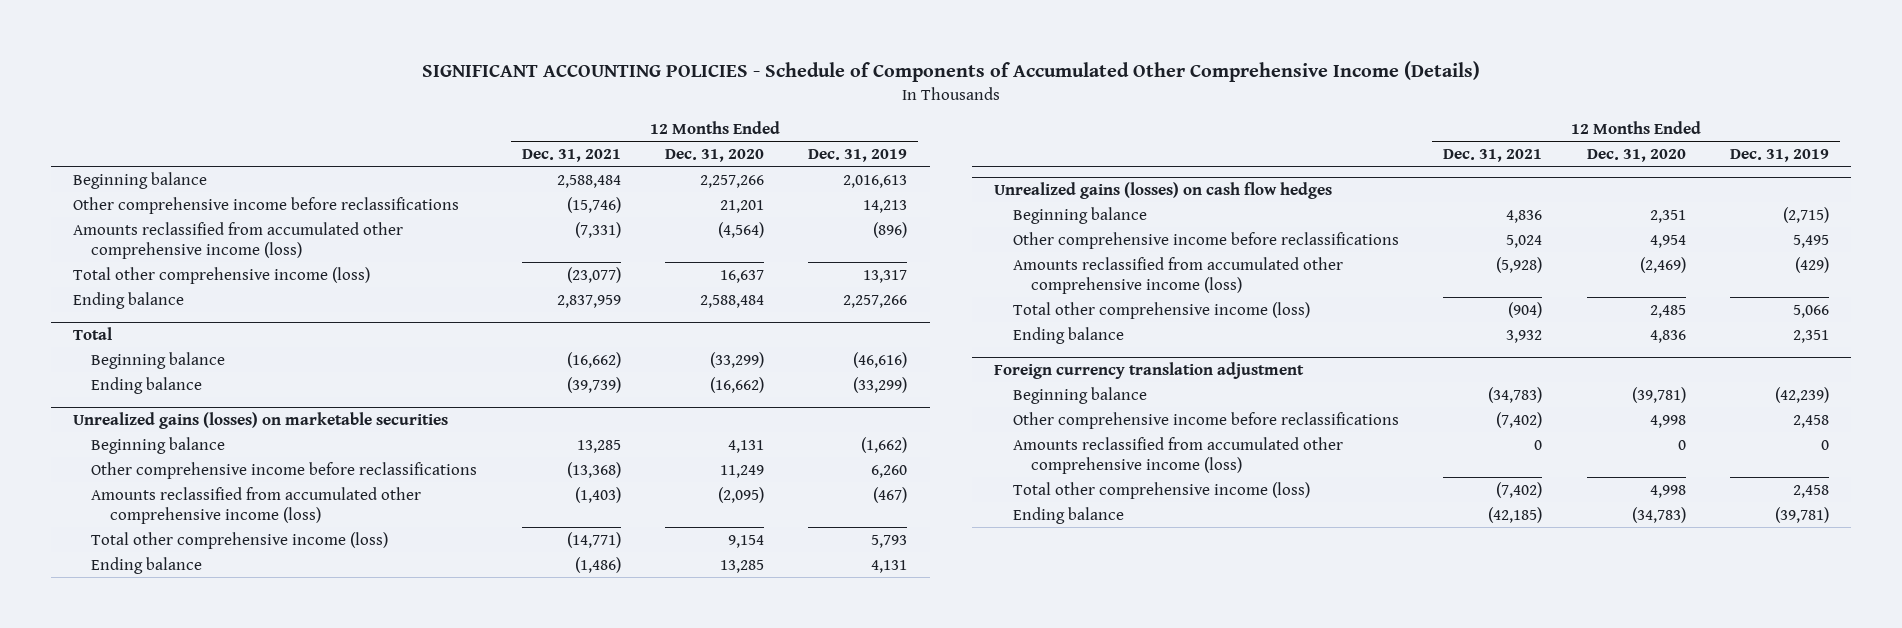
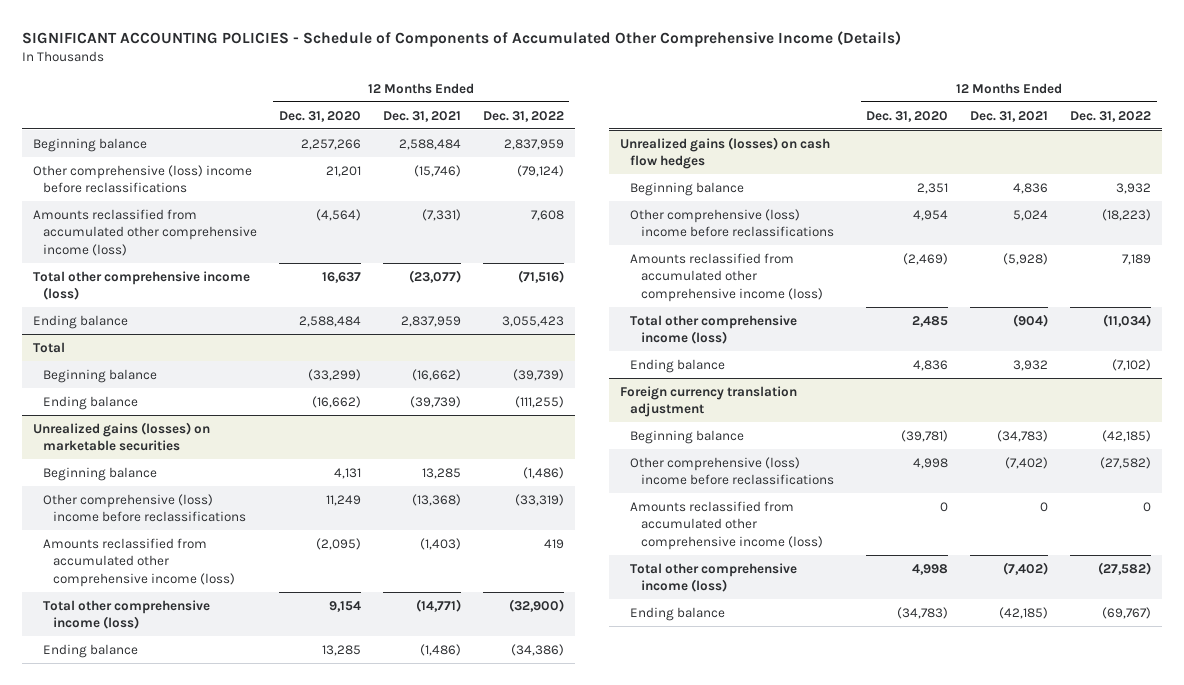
[808,149,908,163] Dec. 31, 2019 -> none
none -> [482,110,564,122] Dec. 31, 2022
[72,196,459,214] Other comprehensive income before reclassifications -> [32,164,252,194] Other comprehensive (loss) income before reclassifications
[91,461,478,479] Other comprehensive income before reclassifications -> [42,493,247,523] Other comprehensive (loss) income before reclassifications
[1012,231,1399,249] Other comprehensive income before reclassifications -> [630,208,834,238] Other comprehensive (loss) income before reclassifications
[1012,411,1399,429] Other comprehensive income before reclassifications -> [630,456,834,486] Other comprehensive (loss) income before reclassifications

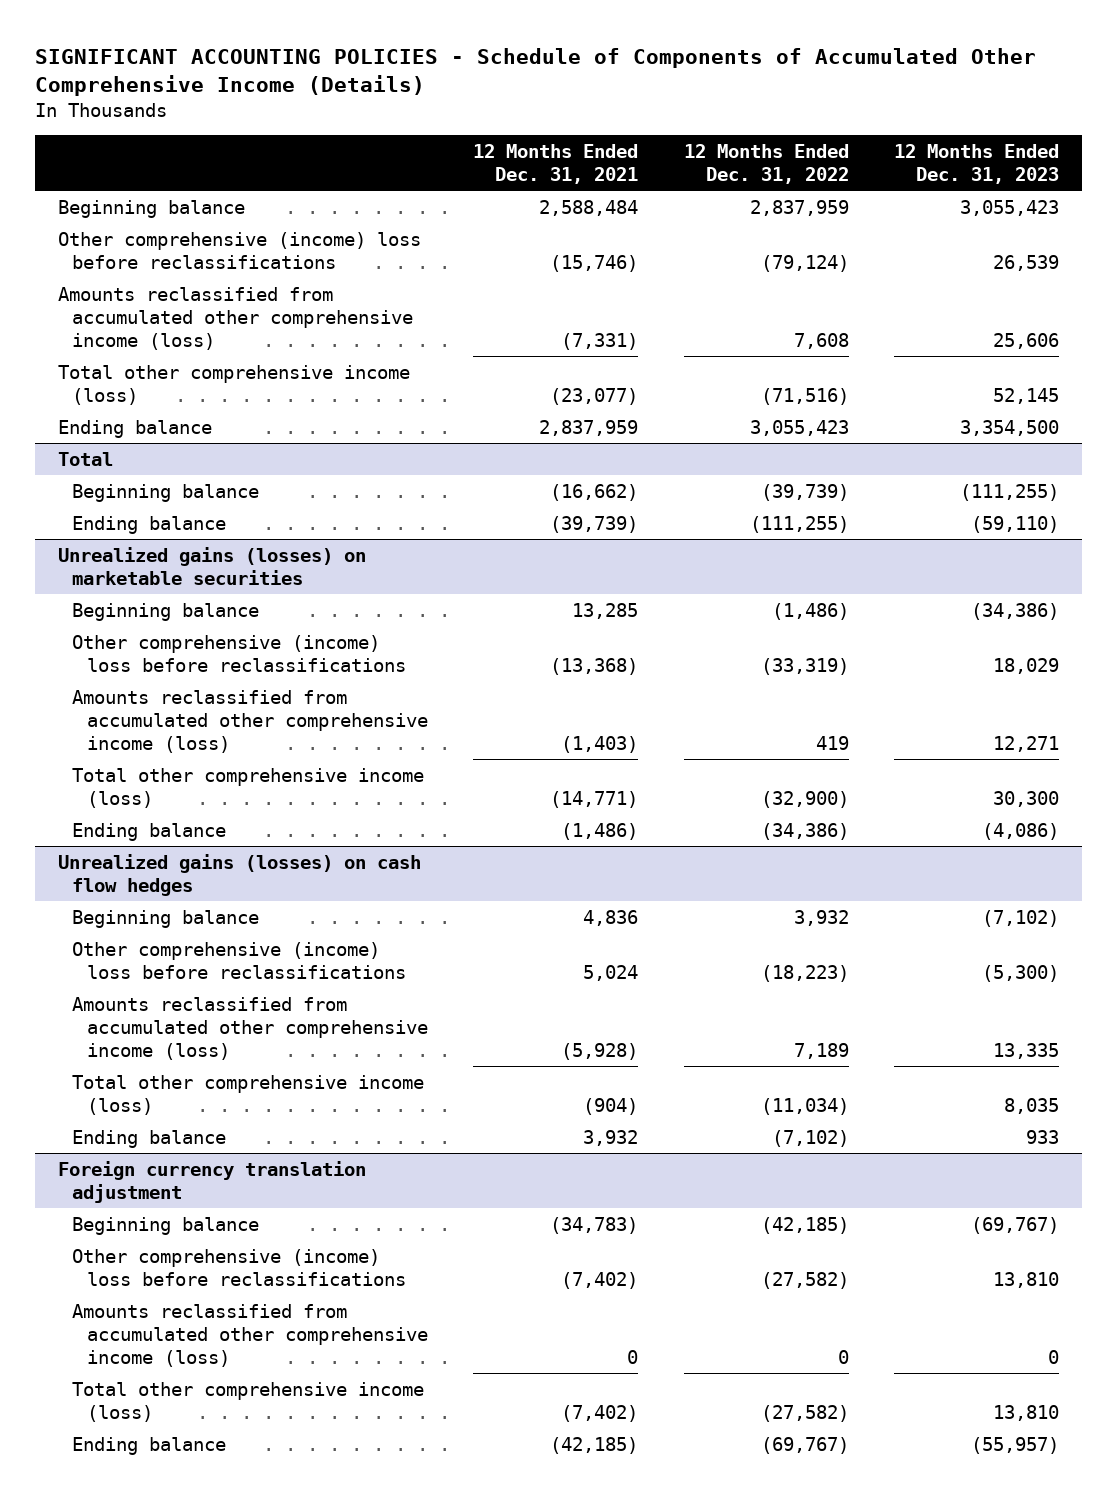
[278,110,361,122] Dec. 31, 2020 -> none
none -> [893,143,1059,184] 12 Months Ended Dec. 31, 2023
[32,164,252,194] Other comprehensive (loss) income before reclassifications -> [57,231,421,269] Other comprehensive (income) loss before reclassifications
[42,493,247,523] Other comprehensive (loss) income before reclassifications -> [72,634,406,672] Other comprehensive (income) loss before reclassifications
[630,208,834,238] Other comprehensive (loss) income before reclassifications -> [72,941,406,979] Other comprehensive (income) loss before reclassifications
[630,456,834,486] Other comprehensive (loss) income before reclassifications -> [72,1248,406,1286] Other comprehensive (income) loss before reclassifications

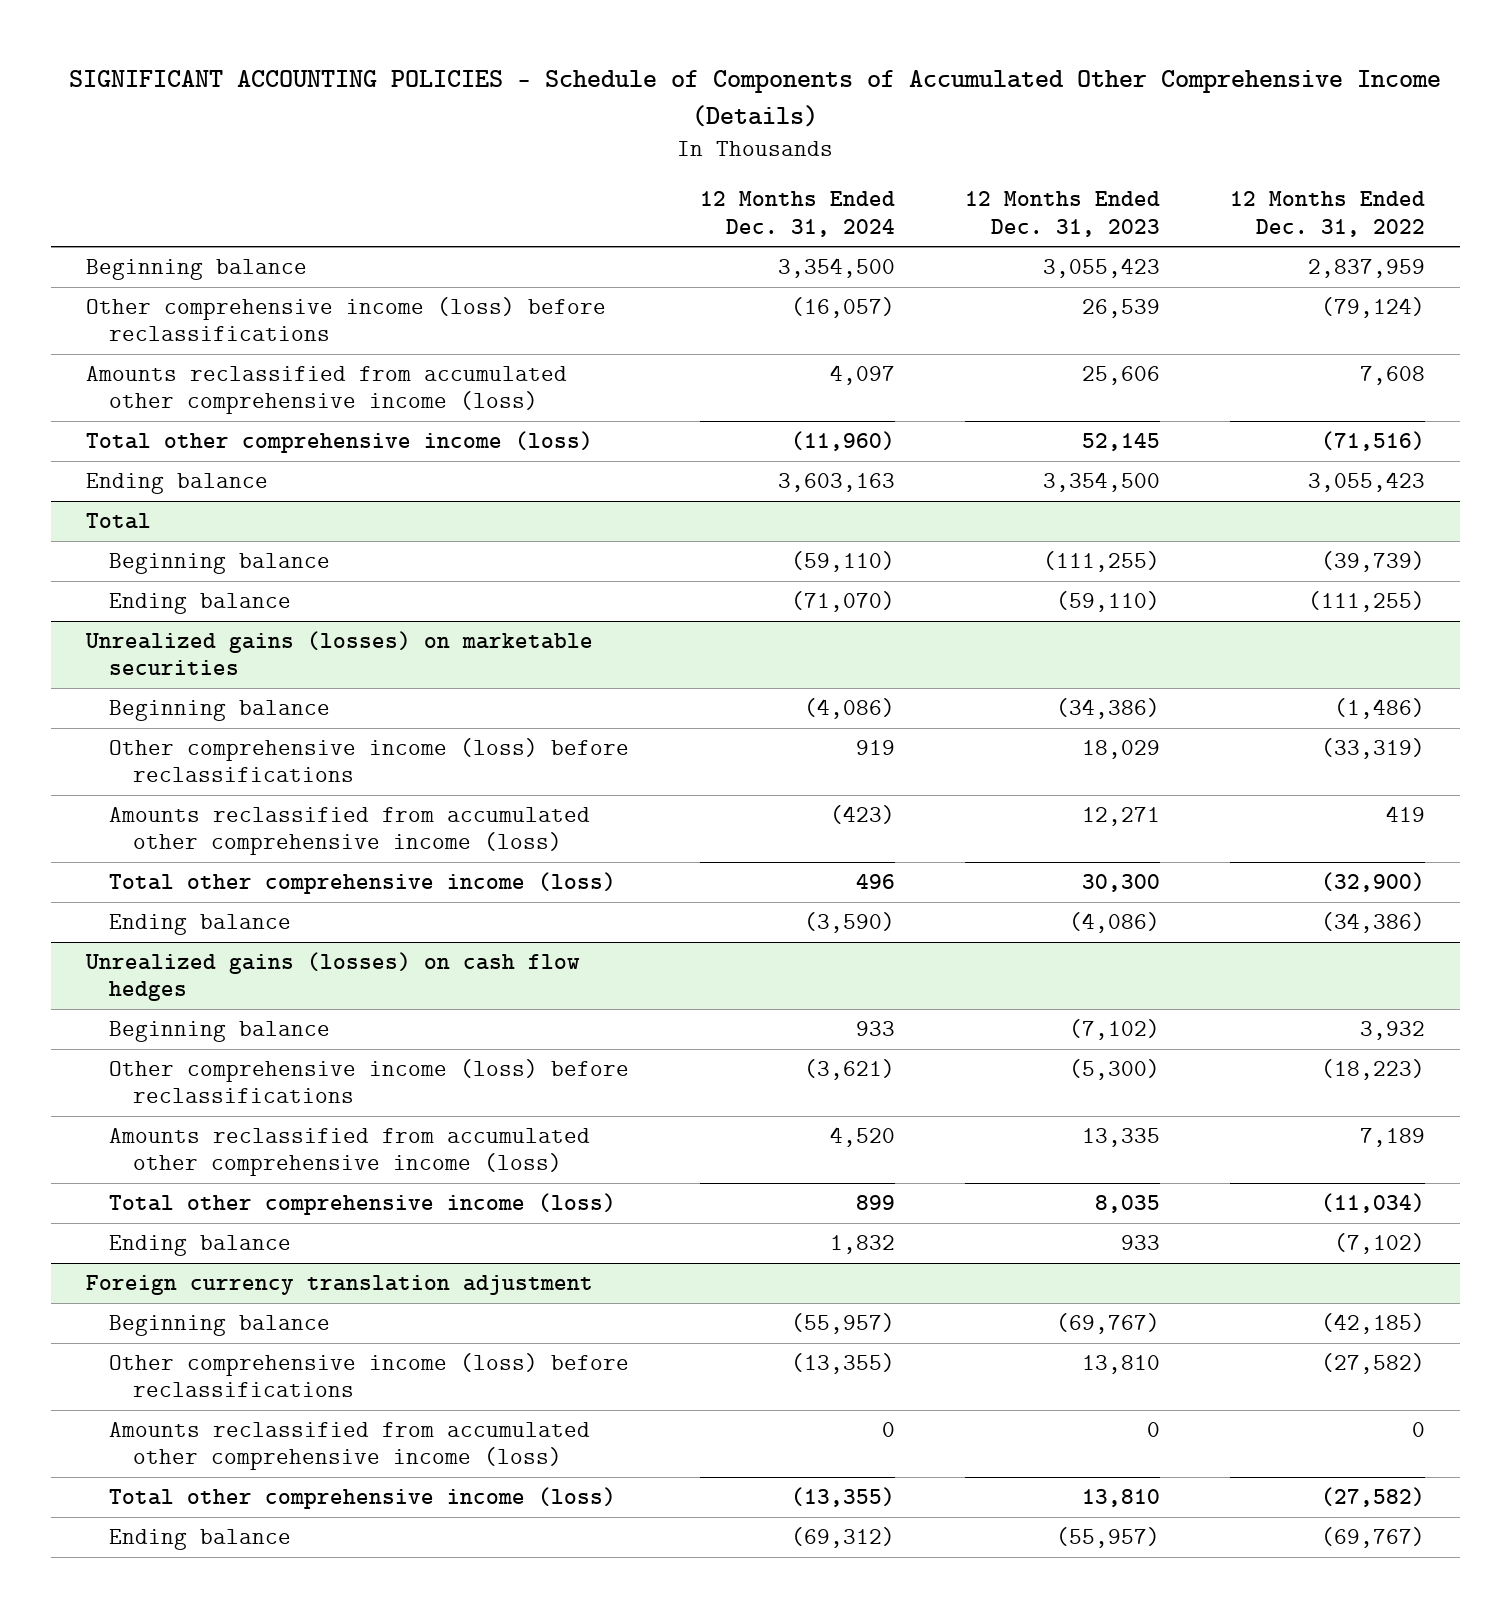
[473,143,639,184] 12 Months Ended Dec. 31, 2021 -> none
none -> [699,191,895,237] 12 Months Ended Dec. 31, 2024
[57,231,421,269] Other comprehensive (income) loss before reclassifications -> [85,297,606,342] Other comprehensive income (loss) before reclassifications
[72,634,406,672] Other comprehensive (income) loss before reclassifications -> [109,738,630,783] Other comprehensive income (loss) before reclassifications
[72,941,406,979] Other comprehensive (income) loss before reclassifications -> [109,1059,630,1104] Other comprehensive income (loss) before reclassifications
[72,1248,406,1286] Other comprehensive (income) loss before reclassifications -> [109,1353,630,1398] Other comprehensive income (loss) before reclassifications

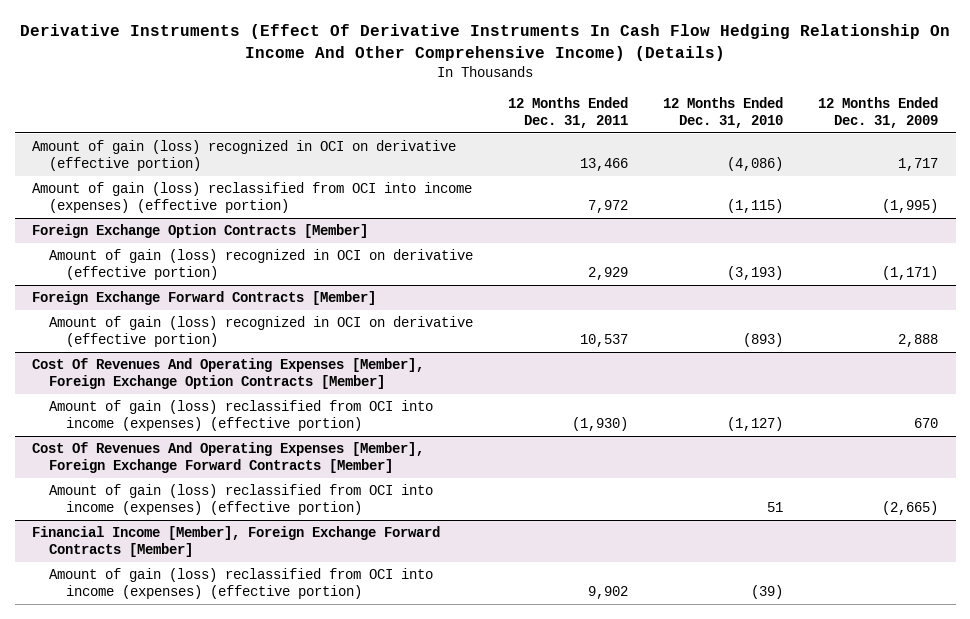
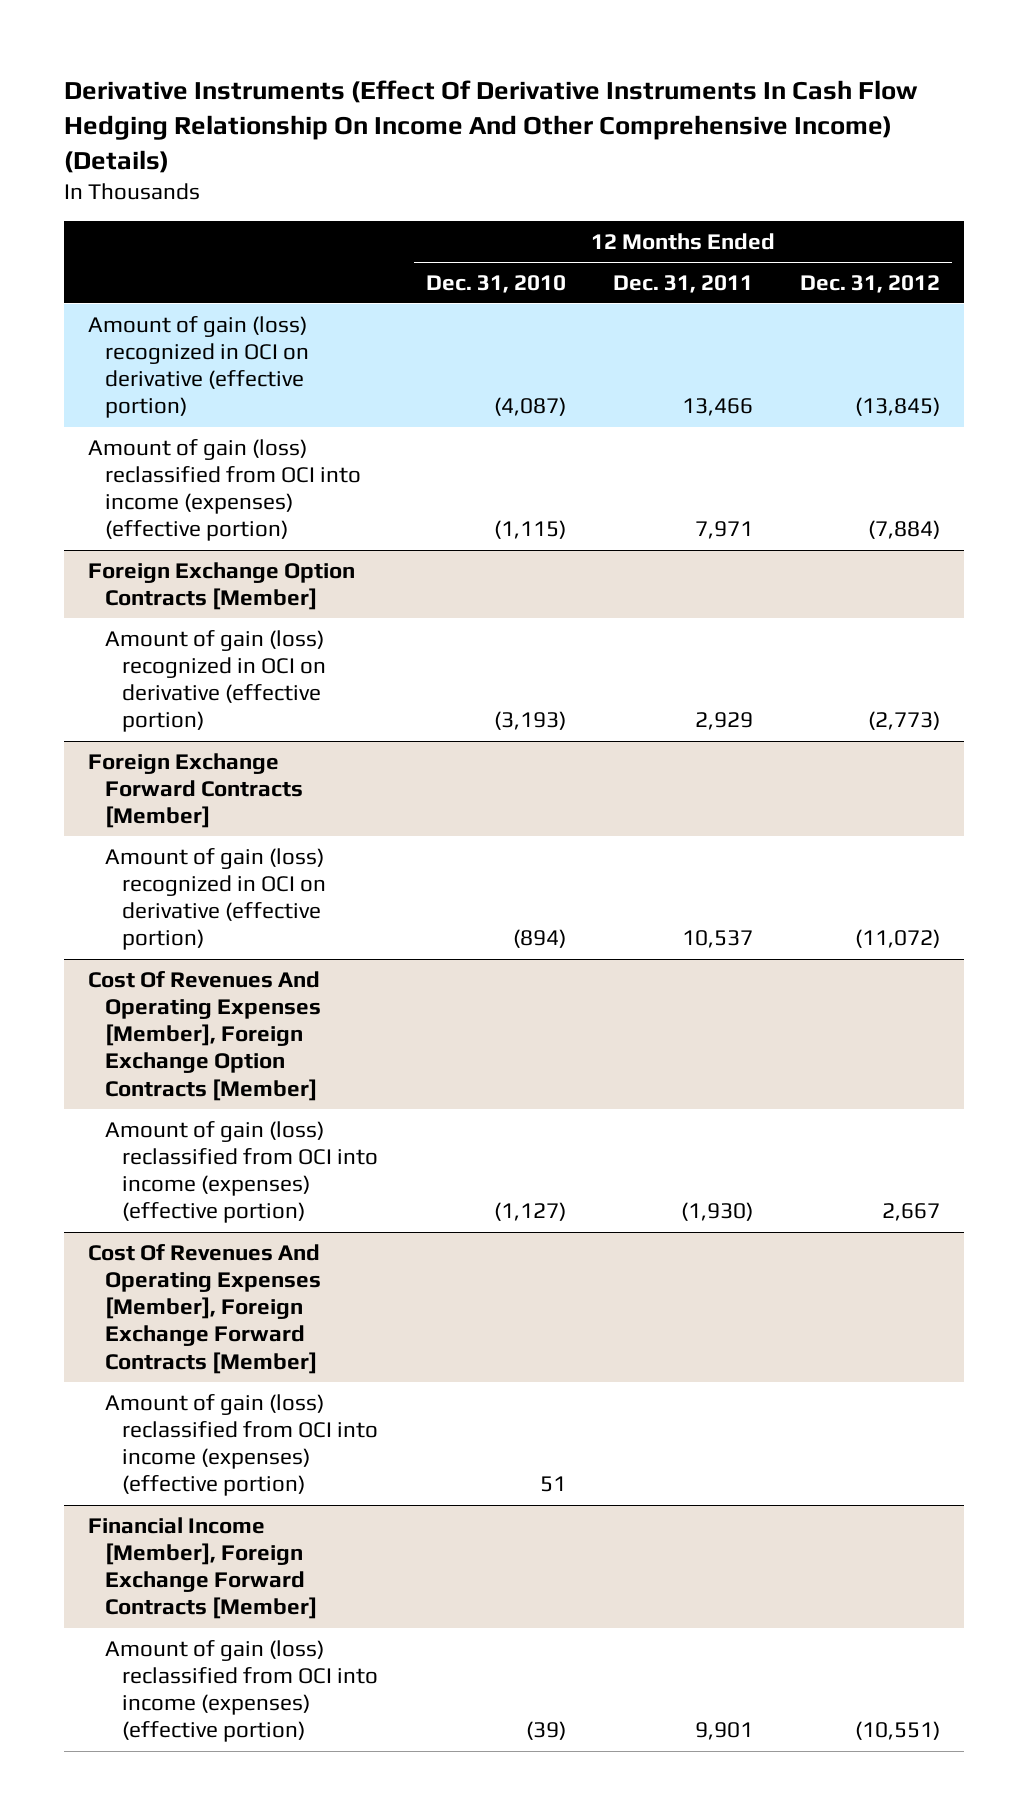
[818,96,939,129] 12 Months Ended Dec. 31, 2009 -> none
none -> [799,274,940,293] Dec. 31, 2012
[727,157,784,172] (4,086) -> [493,397,566,417] (4,087)
[588,200,629,214] 7,972 -> [694,521,753,540] 7,971
[743,333,784,348] (893) -> [512,929,566,949] (894)
[588,586,629,600] 9,902 -> [694,1722,753,1741] 9,901

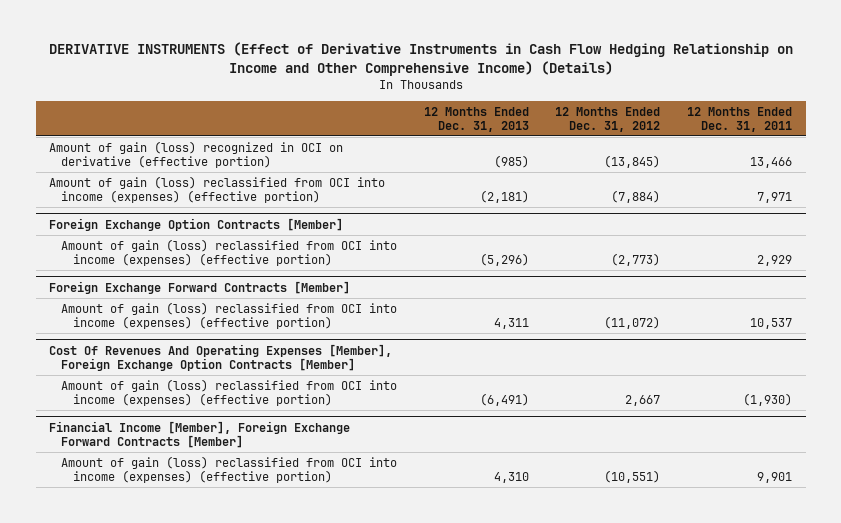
[64,79,919,173] Derivative Instruments (Effect Of Derivative Instruments In Cash Flow Hedging Relationship On Income And Other Comprehensive Income) (Details) -> [48,42,793,76] DERIVATIVE INSTRUMENTS (Effect of Derivative Instruments in Cash Flow Hedging Relationship on Income and Other Comprehensive Income) (Details)
[425,274,566,293] Dec. 31, 2010 -> none
none -> [423,106,529,132] 12 Months Ended Dec. 31, 2013
[105,629,327,733] Amount of gain (loss) recognized in OCI on derivative (effective portion) -> [60,238,397,266] Amount of gain (loss) reclassified from OCI into income (expenses) (effective portion)
[105,847,327,951] Amount of gain (loss) recognized in OCI on derivative (effective portion) -> [60,301,397,329] Amount of gain (loss) reclassified from OCI into income (expenses) (effective portion)
[87,1243,322,1374] Cost Of Revenues And Operating Expenses [Member], Foreign Exchange Forward Contracts [Member] -> none
[105,1393,379,1497] Amount of gain (loss) reclassified from OCI into income (expenses) (effective portion) -> none

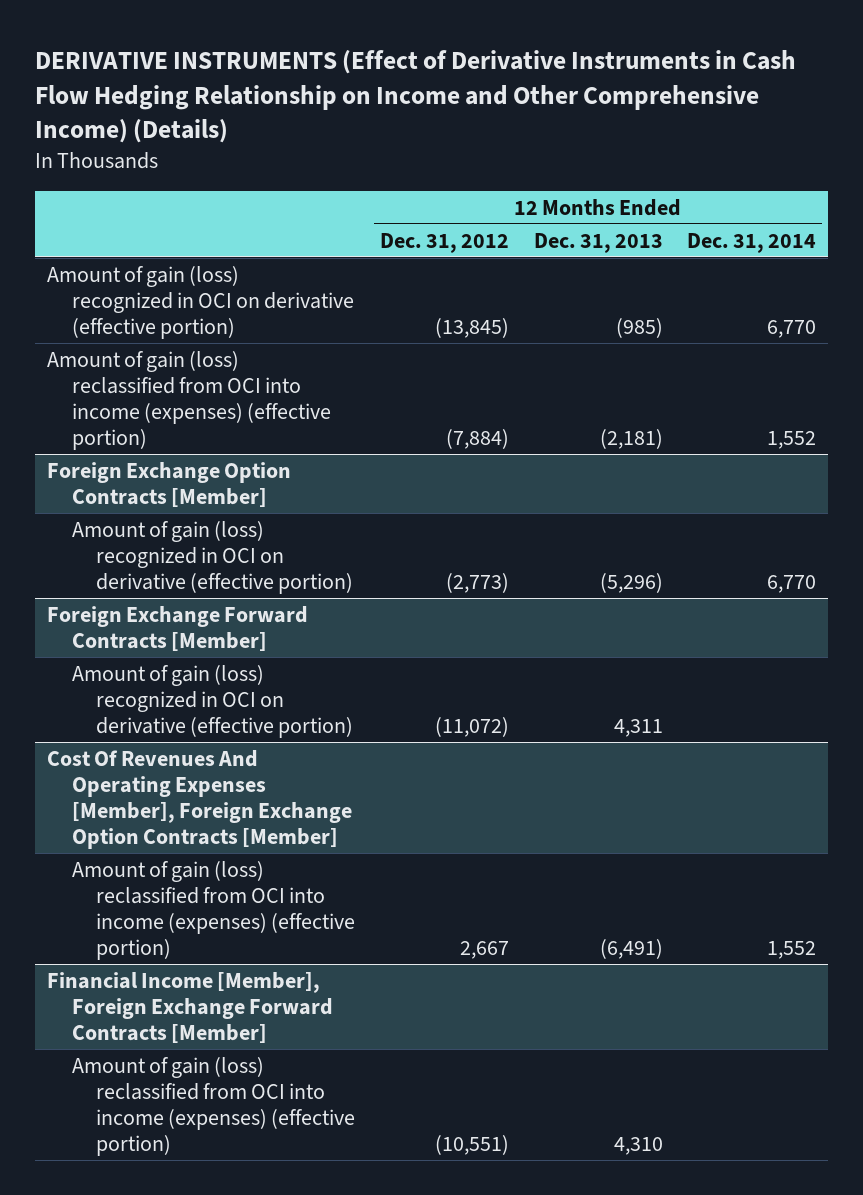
[687,106,793,132] 12 Months Ended Dec. 31, 2011 -> none
none -> [687,232,817,253] Dec. 31, 2014
[60,238,397,266] Amount of gain (loss) reclassified from OCI into income (expenses) (effective portion) -> [71,520,354,595] Amount of gain (loss) recognized in OCI on derivative (effective portion)
[60,301,397,329] Amount of gain (loss) reclassified from OCI into income (expenses) (effective portion) -> [71,664,354,739] Amount of gain (loss) recognized in OCI on derivative (effective portion)

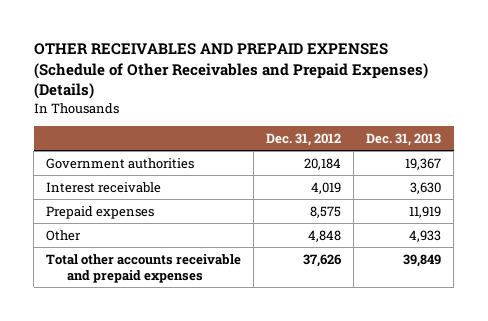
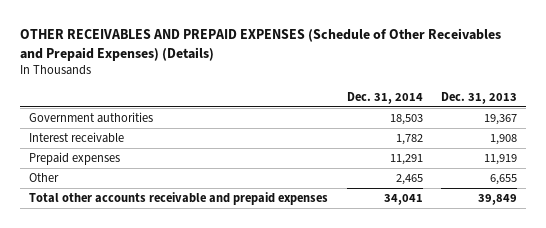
[266,133,342,147] Dec. 31, 2012 -> none
none -> [346,91,423,104] Dec. 31, 2014
[410,181,442,194] 3,630 -> [490,134,518,146] 1,908
[409,229,442,242] 4,933 -> [490,174,518,186] 6,655

